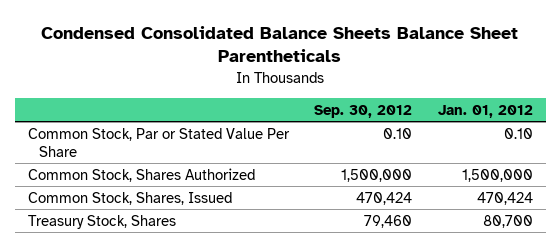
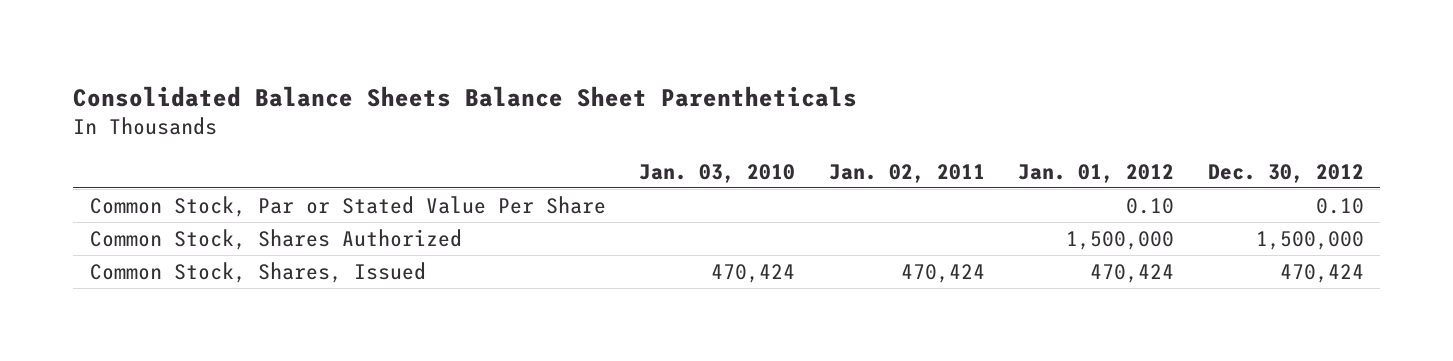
[41,25,519,63] Condensed Consolidated Balance Sheets Balance Sheet Parentheticals -> [73,85,858,107] Consolidated Balance Sheets Balance Sheet Parentheticals
[314,104,413,118] Sep. 30, 2012 -> none
none -> [639,163,796,183] Jan. 03, 2010
none -> [828,163,985,183] Jan. 02, 2011
none -> [1207,163,1364,183] Dec. 30, 2012
[27,214,176,229] Treasury Stock, Shares -> none

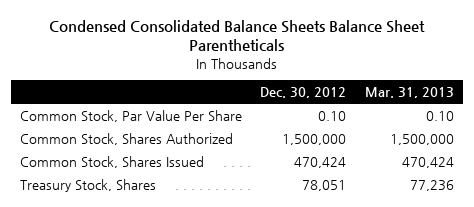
[73,85,858,107] Consolidated Balance Sheets Balance Sheet Parentheticals -> [48,19,425,52] Condensed Consolidated Balance Sheets Balance Sheet Parentheticals
[639,163,796,183] Jan. 03, 2010 -> none
[828,163,985,183] Jan. 02, 2011 -> none
[1018,163,1175,183] Jan. 01, 2012 -> none
none -> [364,87,454,99] Mar. 31, 2013
[89,195,606,217] Common Stock, Par or Stated Value Per Share -> [19,109,242,122] Common Stock, Par Value Per Share
[89,261,426,283] Common Stock, Shares, Issued -> [19,155,204,168] Common Stock, Shares Issued
none -> [19,178,156,192] Treasury Stock, Shares

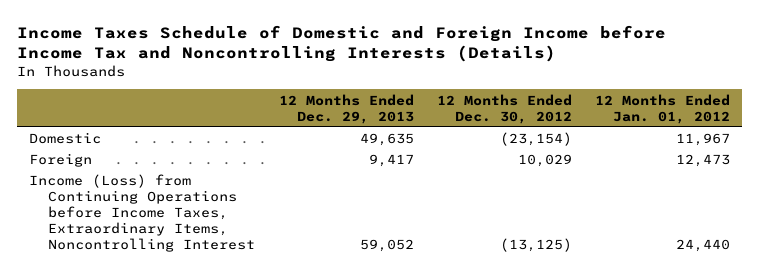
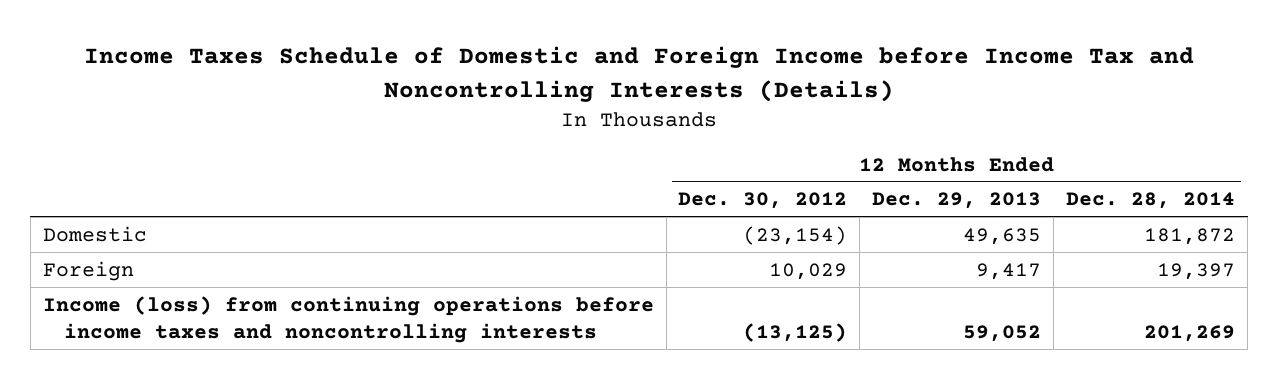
[595,93,731,124] 12 Months Ended Jan. 01, 2012 -> none
none -> [1066,192,1236,210] Dec. 28, 2014
[29,174,256,252] Income (Loss) from Continuing Operations before Income Taxes, Extraordinary Items, Noncontrolling Interest -> [42,295,654,344] Income (loss) from continuing operations before income taxes and noncontrolling interests

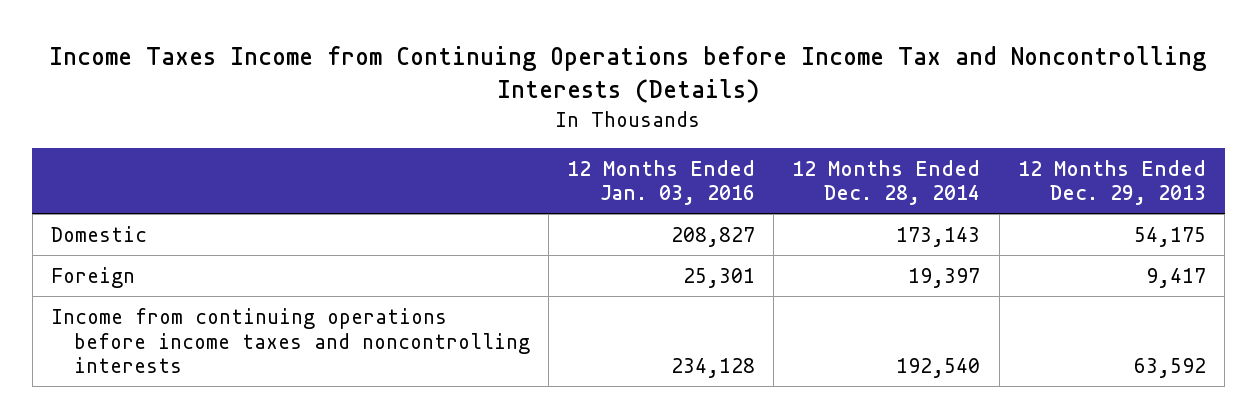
[83,46,1194,102] Income Taxes Schedule of Domestic and Foreign Income before Income Tax and Noncontrolling Interests (Details) -> [49,46,1207,103] Income Taxes Income from Continuing Operations before Income Tax and Noncontrolling Interests (Details)
[678,192,848,210] Dec. 30, 2012 -> none
none -> [567,159,756,206] 12 Months Ended Jan. 03, 2016
[963,227,1042,245] 49,635 -> [1133,226,1206,247] 54,175
[1144,227,1236,245] 181,872 -> [896,226,981,247] 173,143
[42,295,654,344] Income (loss) from continuing operations before income taxes and noncontrolling interests -> [50,307,530,374] Income from continuing operations before income taxes and noncontrolling interests
[963,325,1042,343] 59,052 -> [1133,358,1206,379] 63,592
[1144,325,1236,343] 201,269 -> [896,358,981,379] 192,540

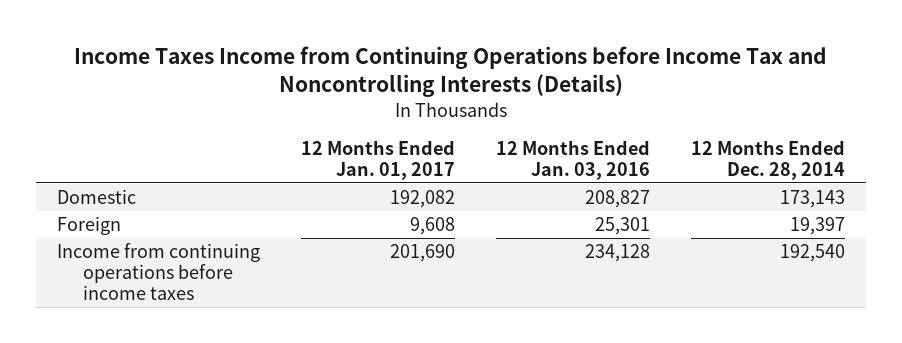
[1017,159,1206,206] 12 Months Ended Dec. 29, 2013 -> none
none -> [301,139,456,181] 12 Months Ended Jan. 01, 2017
[50,307,530,374] Income from continuing operations before income taxes and noncontrolling interests -> [56,242,260,301] Income from continuing operations before income taxes

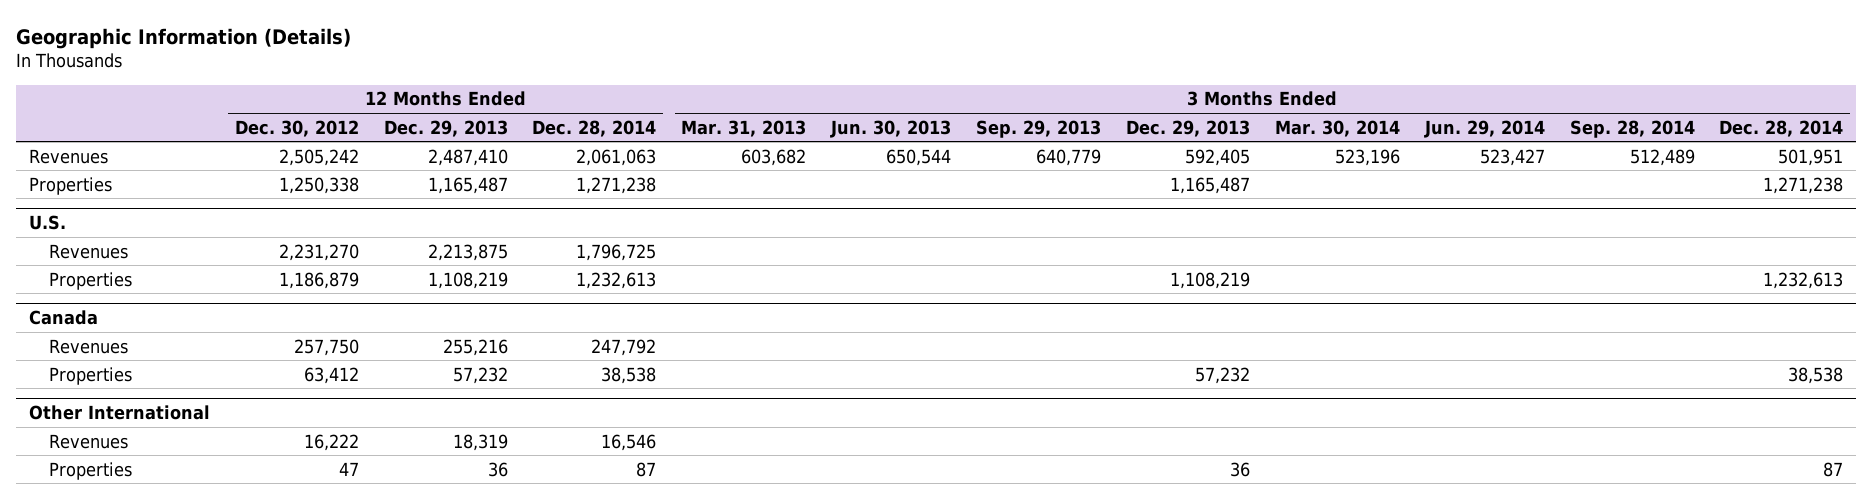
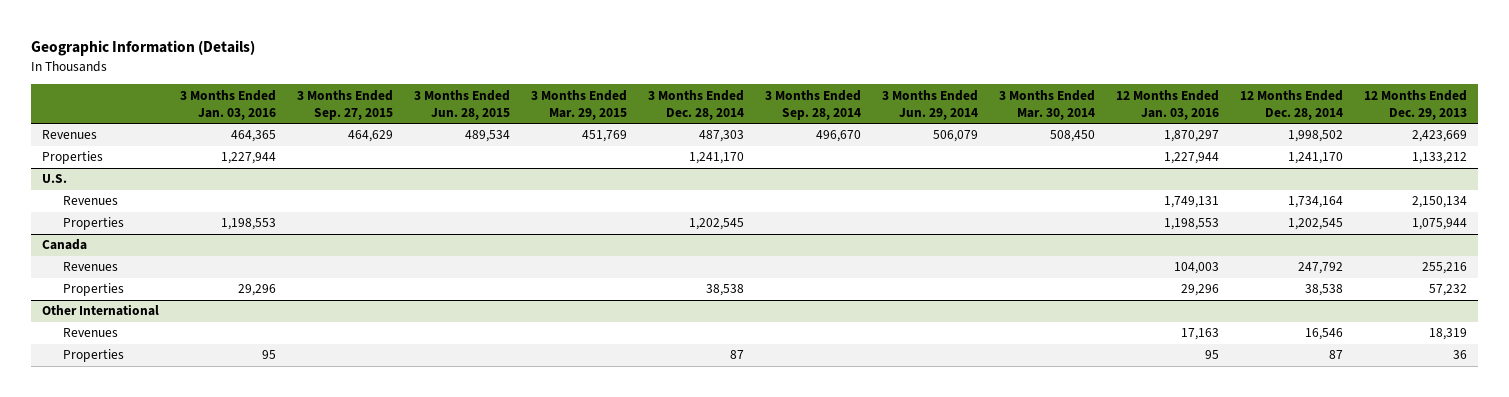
[234,119,359,137] Dec. 30, 2012 -> none
[681,119,807,137] Mar. 31, 2013 -> none
[830,119,952,138] Jun. 30, 2013 -> none
[976,119,1102,138] Sep. 29, 2013 -> none
[1125,119,1250,137] Dec. 29, 2013 -> none
none -> [179,89,276,121] 3 Months Ended Jan. 03, 2016
none -> [296,89,393,121] 3 Months Ended Sep. 27, 2015
none -> [413,89,510,121] 3 Months Ended Jun. 28, 2015
none -> [530,89,627,121] 3 Months Ended Mar. 29, 2015
none -> [1116,89,1220,121] 12 Months Ended Jan. 03, 2016
[427,148,508,166] 2,487,410 -> [1412,130,1468,143] 2,423,669
[576,148,657,166] 2,061,063 -> [1288,130,1344,143] 1,998,502
[1334,148,1400,166] 523,196 -> [1050,130,1096,143] 508,450
[1479,148,1545,166] 523,427 -> [933,130,979,143] 506,079
[1629,148,1695,166] 512,489 -> [815,130,861,143] 496,670
[1778,148,1844,166] 501,951 -> [698,130,744,143] 487,303
[427,176,508,194] 1,165,487 -> [1412,152,1468,165] 1,133,212
[576,176,657,194] 1,271,238 -> [1288,152,1344,165] 1,241,170
[1763,176,1844,194] 1,271,238 -> [688,152,744,165] 1,241,170
[427,243,508,261] 2,213,875 -> [1412,196,1468,209] 2,150,134
[576,243,657,261] 1,796,725 -> [1288,196,1344,209] 1,734,164
[427,271,508,289] 1,108,219 -> [1412,218,1468,231] 1,075,944
[576,271,657,289] 1,232,613 -> [1288,218,1344,231] 1,202,545
[1763,271,1844,289] 1,232,613 -> [688,218,744,231] 1,202,545

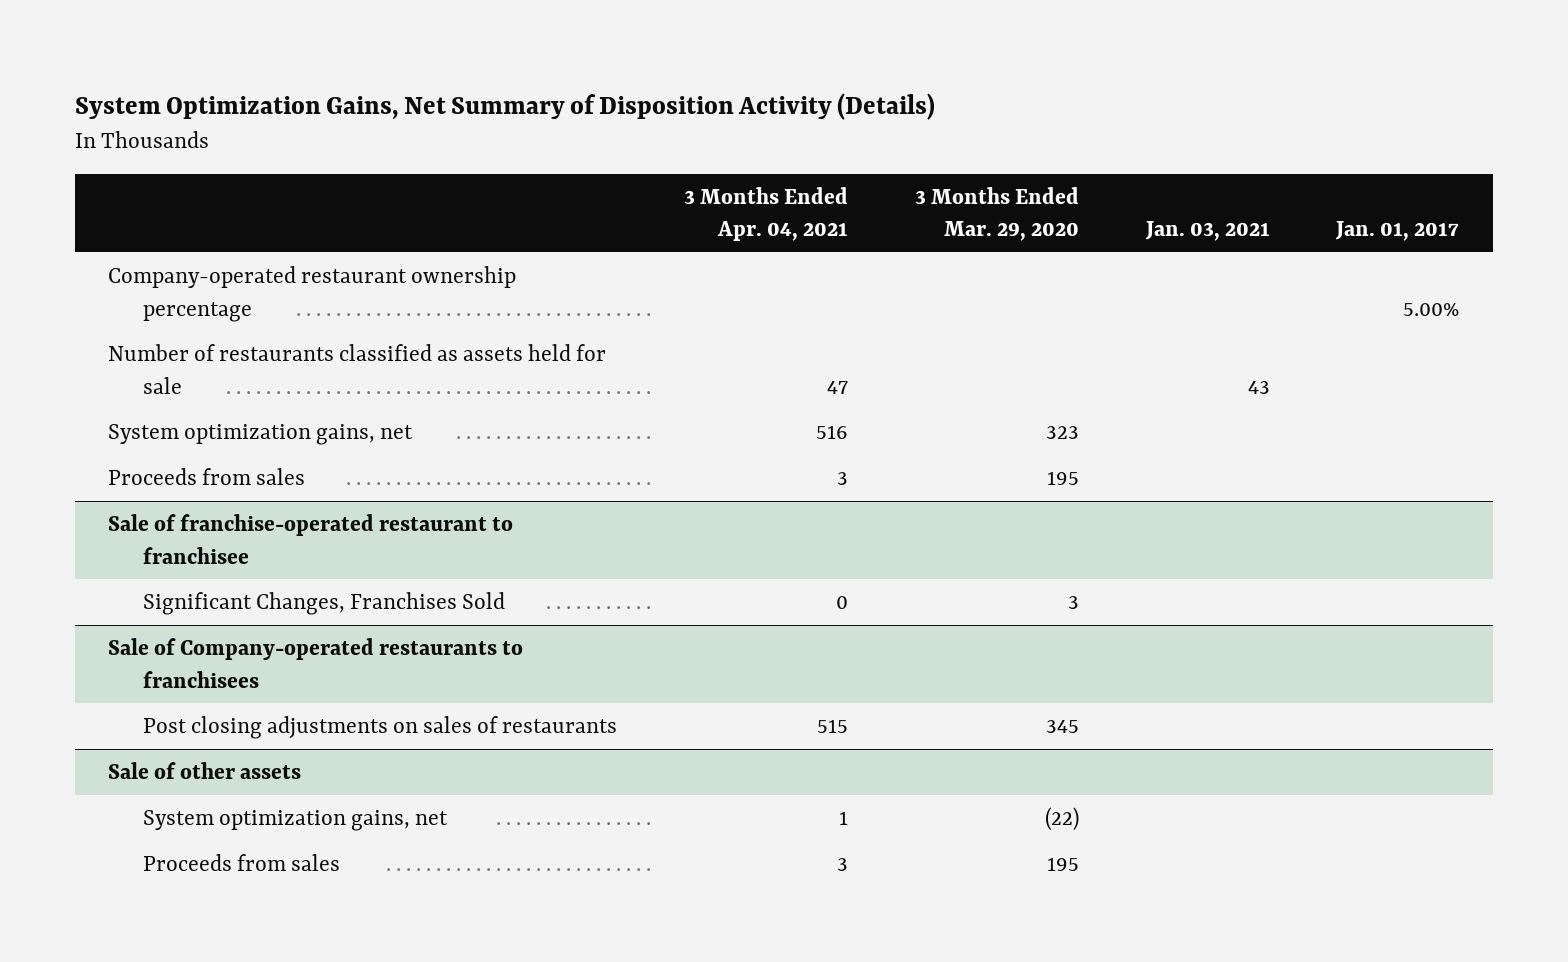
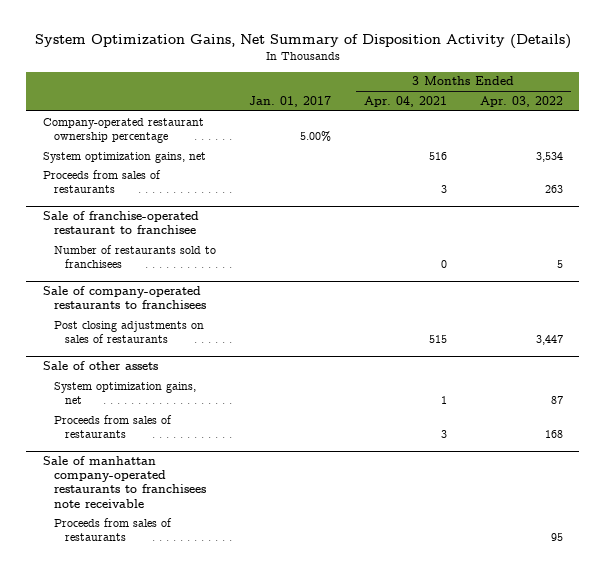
[914,186,1079,242] 3 Months Ended Mar. 29, 2020 -> none
[1144,221,1270,242] Jan. 03, 2021 -> none
none -> [479,95,563,107] Apr. 03, 2022
[108,344,607,394] Number of restaurants classified as assets held for sale -> none
[108,468,306,486] Proceeds from sales -> [42,169,161,193] Proceeds from sales of restaurants
[143,592,506,616] Significant Changes, Franchises Sold -> [53,244,216,268] Number of restaurants sold to franchisees
[108,638,524,688] Sale of Company-operated restaurants to franchisees -> [42,285,206,310] Sale of company-operated restaurants to franchisees
[143,854,341,872] Proceeds from sales -> [53,414,172,438] Proceeds from sales of restaurants
none -> [42,455,206,508] Sale of manhattan company-operated restaurants to franchisees note receivable
none -> [53,517,172,541] Proceeds from sales of restaurants

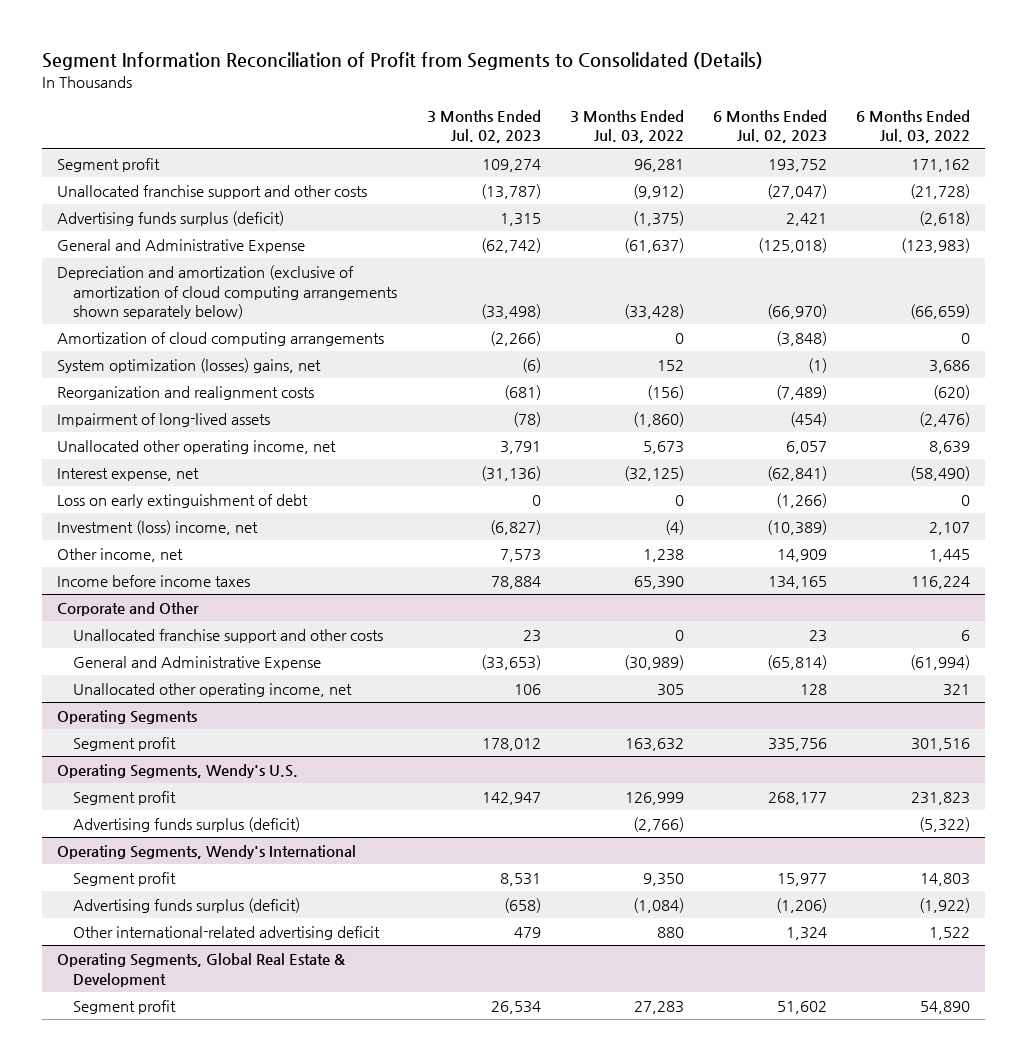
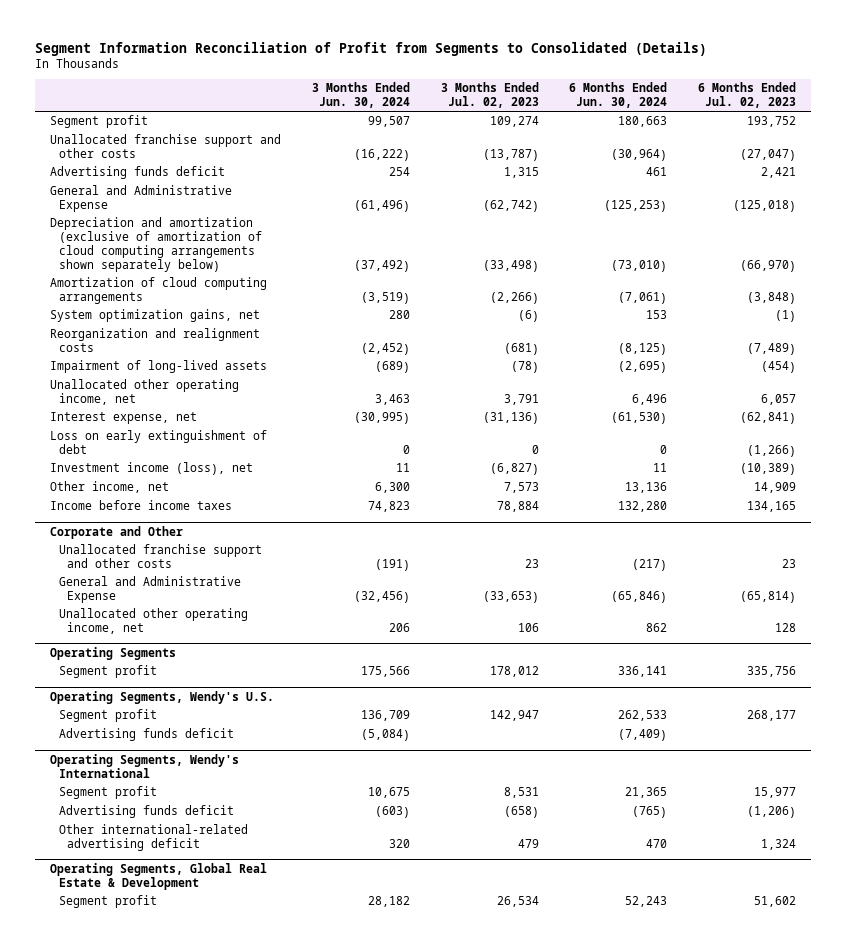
[569,109,684,144] 3 Months Ended Jul. 03, 2022 -> none
[856,109,971,144] 6 Months Ended Jul. 03, 2022 -> none
none -> [312,82,411,109] 3 Months Ended Jun. 30, 2024
none -> [569,82,668,109] 6 Months Ended Jun. 30, 2024
[57,211,285,227] Advertising funds surplus (deficit) -> [50,166,226,180] Advertising funds deficit
[57,358,322,374] System optimization (losses) gains, net -> [50,309,261,323] System optimization gains, net
[57,520,259,536] Investment (loss) income, net -> [50,462,254,476] Investment income (loss), net
[73,817,301,833] Advertising funds surplus (deficit) -> [58,728,234,742] Advertising funds deficit
[73,898,301,914] Advertising funds surplus (deficit) -> [58,805,234,819] Advertising funds deficit

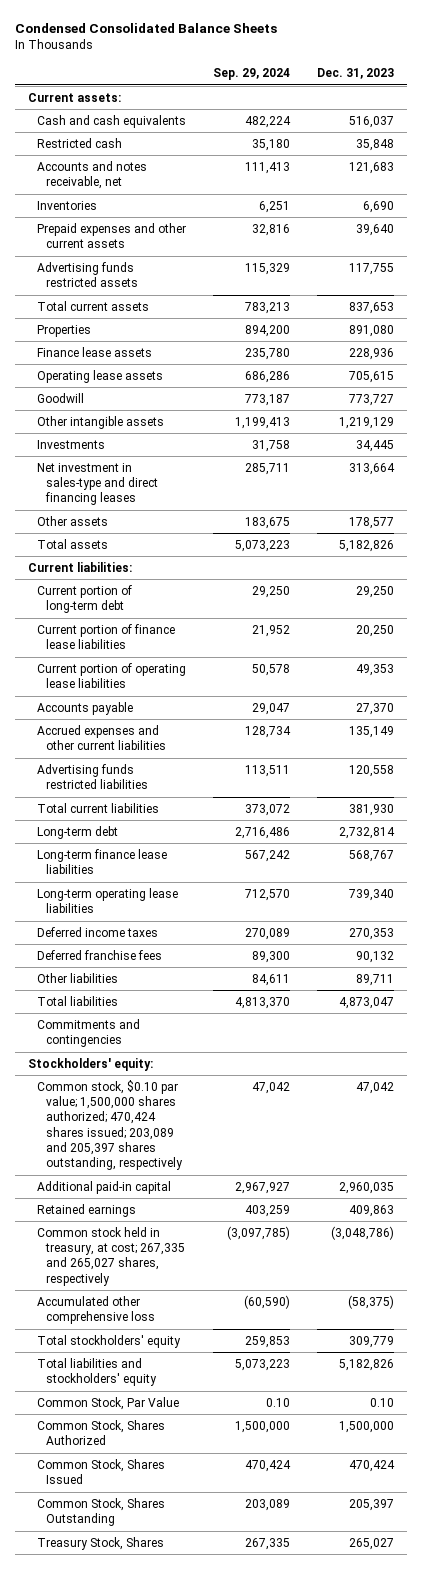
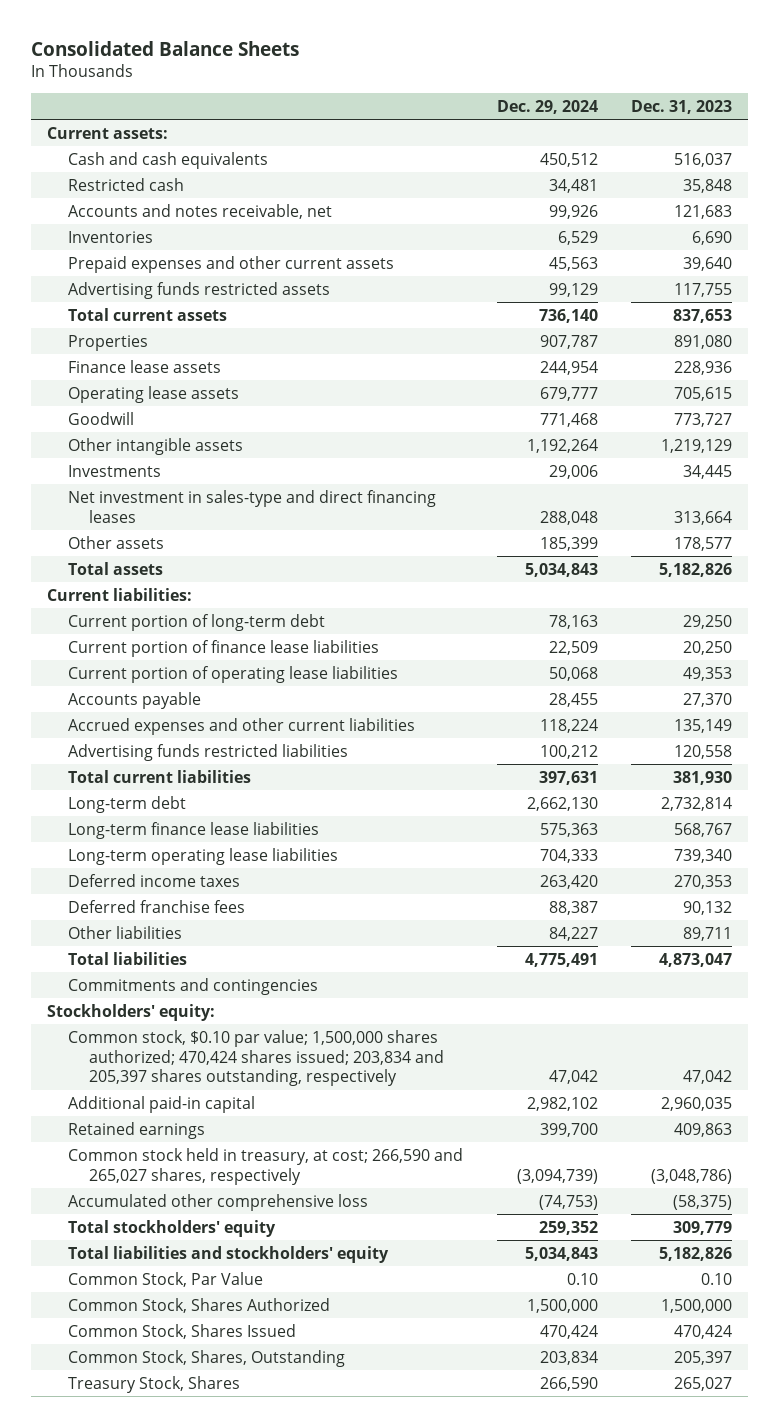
[14,23,277,34] Condensed Consolidated Balance Sheets -> [30,40,299,56] Consolidated Balance Sheets
[212,68,290,81] Sep. 29, 2024 -> none
none -> [496,99,598,114] Dec. 29, 2024
[37,1079,184,1171] Common stock, $0.10 par value; 1,500,000 shares authorized; 470,424 shares issued; 203,089 and 205,397 shares outstanding, respectively -> [68,1029,445,1087] Common stock, $0.10 par value; 1,500,000 shares authorized; 470,424 shares issued; 203,834 and 205,397 shares outstanding, respectively
[37,1226,186,1286] Common stock held in treasury, at cost; 267,335 and 265,027 shares, respectively -> [68,1147,464,1185] Common stock held in treasury, at cost; 266,590 and 265,027 shares, respectively
[37,1497,166,1527] Common Stock, Shares Outstanding -> [68,1349,346,1367] Common Stock, Shares, Outstanding

